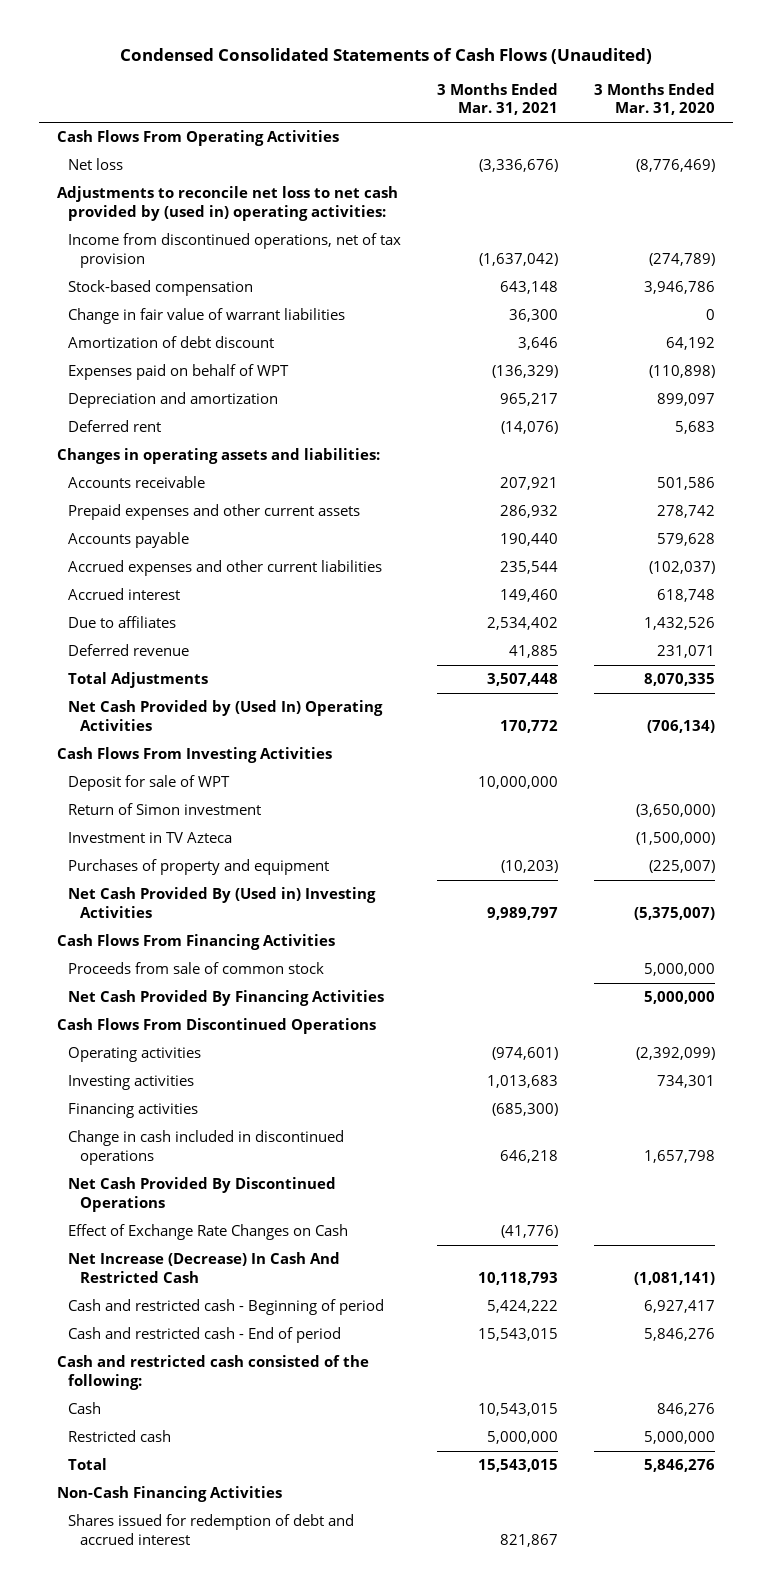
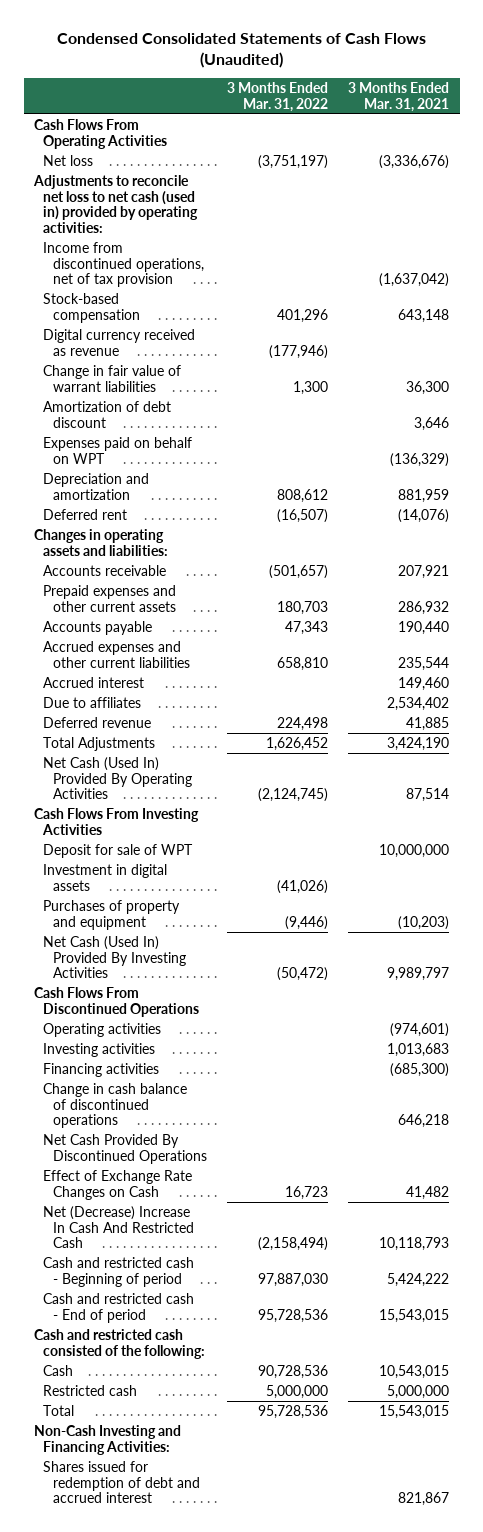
[593,82,715,116] 3 Months Ended Mar. 31, 2020 -> none
none -> [227,81,329,112] 3 Months Ended Mar. 31, 2022
[56,186,398,221] Adjustments to reconcile net loss to net cash provided by (used in) operating activities: -> [32,174,199,234] Adjustments to reconcile net loss to net cash (used in) provided by operating activities:
none -> [43,328,196,356] Digital currency received as revenue
[68,364,290,381] Expenses paid on behalf of WPT -> [43,436,193,464] Expenses paid on behalf on WPT
[500,393,559,407] 965,217 -> [398,488,450,503] 881,959
[487,673,559,687] 3,507,448 -> [387,736,450,751] 3,424,190
[68,700,384,731] Net Cash Provided by (Used In) Operating Activities -> [43,756,192,800] Net Cash (Used In) Provided By Operating Activities
[500,719,559,733] 170,772 -> [406,788,450,803] 87,514
[68,803,262,816] Return of Simon investment -> none
[68,832,233,844] Investment in TV Azteca -> [43,863,168,891] Investment in digital assets
[56,934,335,951] Cash Flows From Financing Activities -> none
[68,962,325,975] Proceeds from sale of common stock -> none
[68,990,385,1007] Net Cash Provided By Financing Activities -> none
[68,887,377,918] Net Cash Provided By (Used in) Investing Activities -> [43,935,186,979] Net Cash (Used In) Provided By Investing Activities
[68,1130,345,1165] Change in cash included in discontinued operations -> [43,1082,188,1129] Change in cash balance of discontinued operations
[501,1225,559,1239] (41,776) -> [406,1185,450,1200] 41,482
[68,1252,341,1283] Net Increase (Decrease) In Cash And Restricted Cash -> [43,1205,194,1249] Net (Decrease) Increase In Cash And Restricted Cash
[56,1486,282,1503] Non-Cash Financing Activities -> [33,1424,181,1455] Non-Cash Investing and Financing Activities:

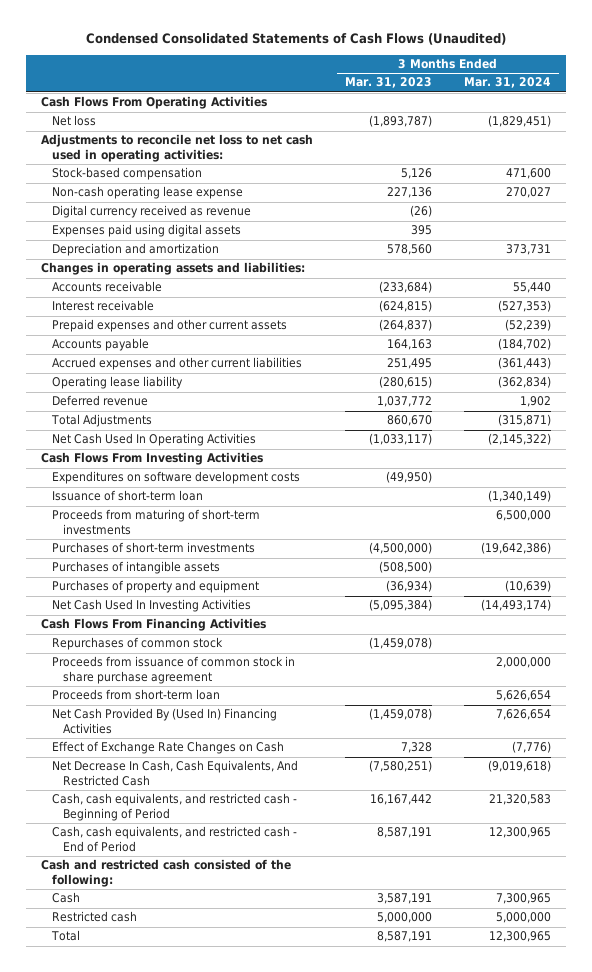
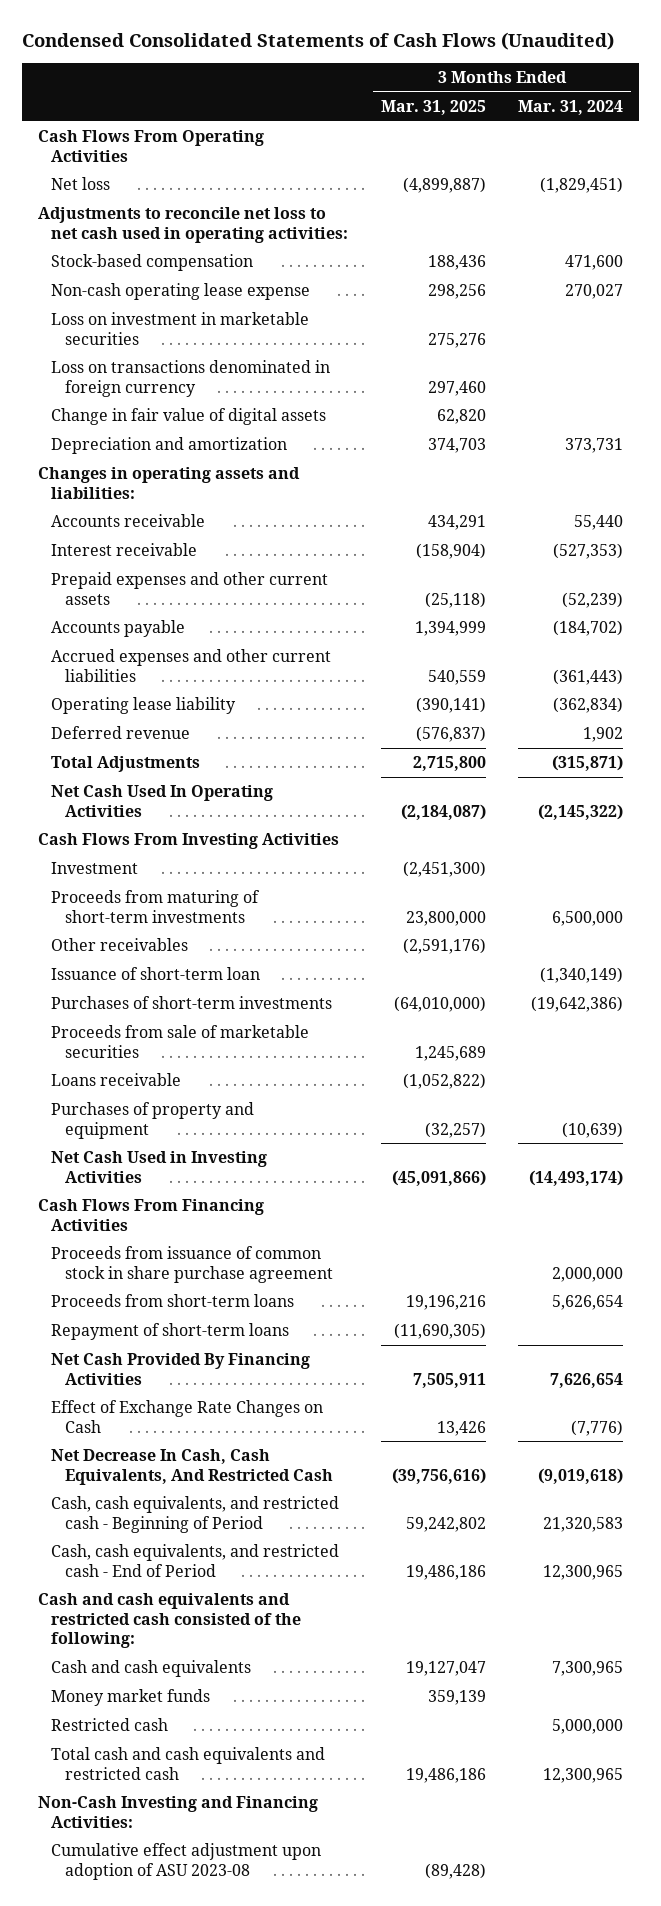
[344,77,432,89] Mar. 31, 2023 -> none
none -> [380,100,486,116] Mar. 31, 2025
[52,205,252,219] Digital currency received as revenue -> none
[52,224,242,238] Expenses paid using digital assets -> none
none -> [51,312,310,345] Loss on investment in marketable securities
none -> [51,360,331,397] Loss on transactions denominated in foreign currency
none -> [51,408,327,426] Change in fair value of digital assets
[52,471,301,485] Expenditures on software development costs -> none
none -> [51,862,139,875] Investment
none -> [51,938,189,952] Other receivables
[52,490,204,502] Issuance of short-term loan -> [51,967,261,981] Issuance of short-term loan
[52,561,221,575] Purchases of intangible assets -> none
none -> [51,1025,310,1058] Proceeds from sale of marketable securities
none -> [51,1073,182,1087] Loans receivable
[52,599,252,613] Net Cash Used In Investing Activities -> [51,1151,268,1183] Net Cash Used in Investing Activities
[52,637,224,651] Repurchases of common stock -> none
[52,689,221,701] Proceeds from short-term loan -> [51,1294,295,1308] Proceeds from short-term loans
none -> [51,1323,290,1341] Repayment of short-term loans
[52,708,278,734] Net Cash Provided By (Used In) Financing Activities -> [51,1353,311,1385] Net Cash Provided By Financing Activities
[41,859,292,887] Cash and restricted cash consisted of the following: -> [37,1593,302,1649] Cash and cash equivalents and restricted cash consisted of the following:
[52,892,81,904] Cash -> [51,1660,252,1678] Cash and cash equivalents
none -> [51,1689,211,1707] Money market funds
[51,930,81,942] Total -> [51,1747,326,1780] Total cash and cash equivalents and restricted cash
none -> [37,1796,318,1828] Non-Cash Investing and Financing Activities:
none -> [51,1843,322,1880] Cumulative effect adjustment upon adoption of ASU 2023-08

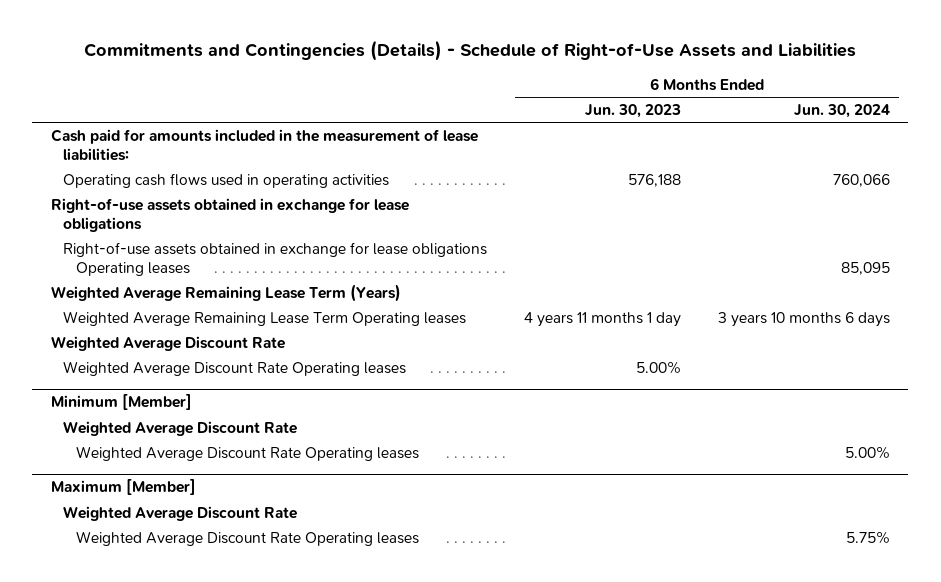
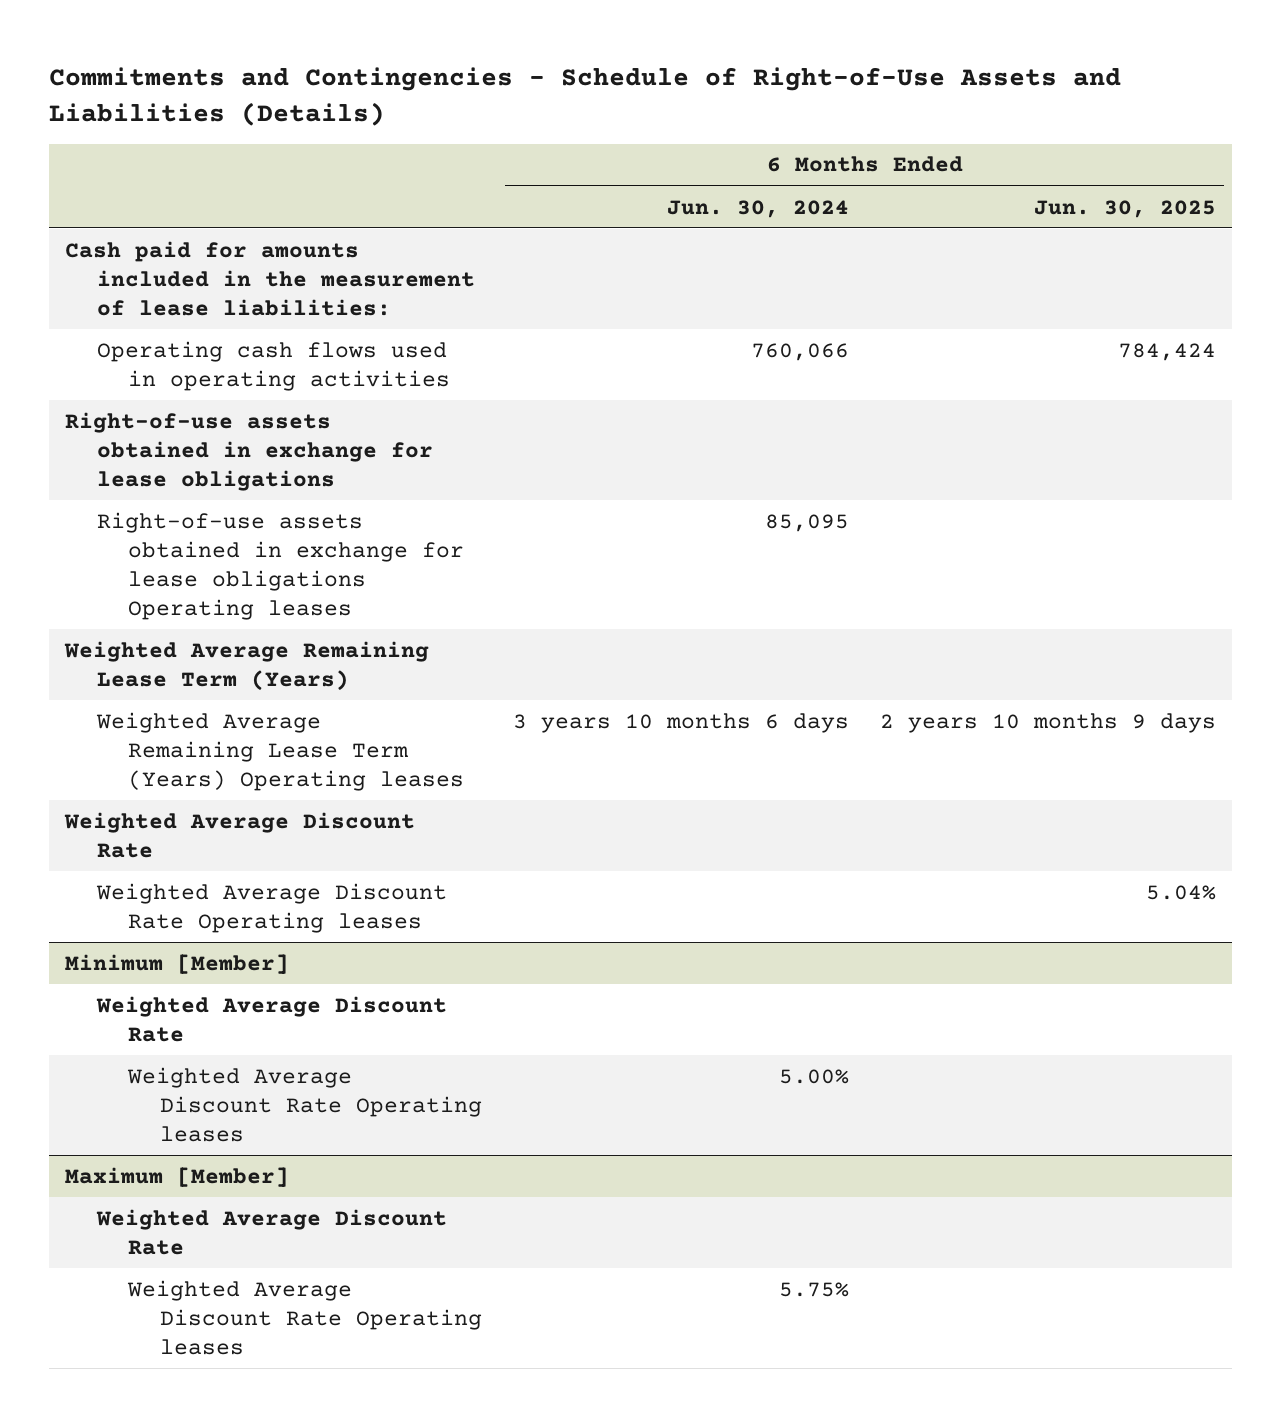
[84,40,857,62] Commitments and Contingencies (Details) - Schedule of Right-of-Use Assets and Liabilities -> [49,66,1122,126] Commitments and Contingencies - Schedule of Right-of-Use Assets and Liabilities (Details)
[585,103,682,118] Jun. 30, 2023 -> none
none -> [1034,199,1217,218] Jun. 30, 2025
[63,310,467,326] Weighted Average Remaining Lease Term Operating leases -> [95,711,465,791] Weighted Average Remaining Lease Term (Years) Operating leases

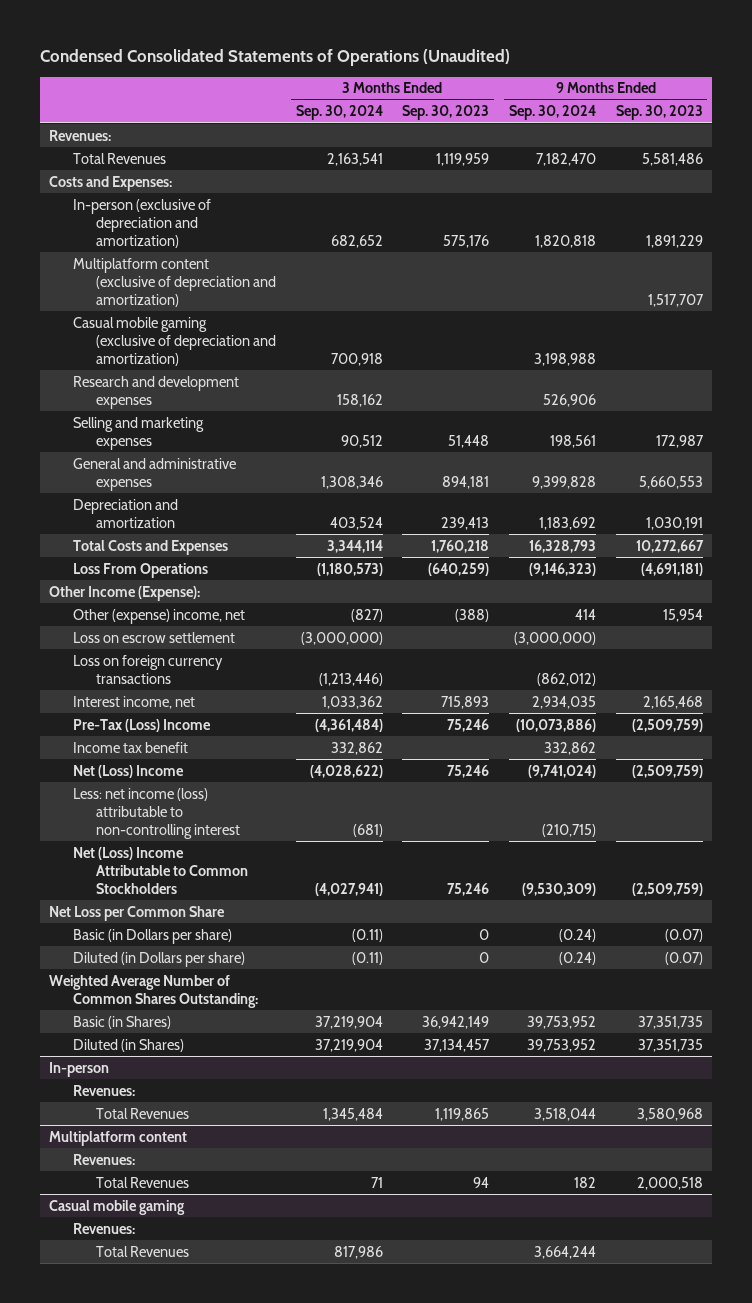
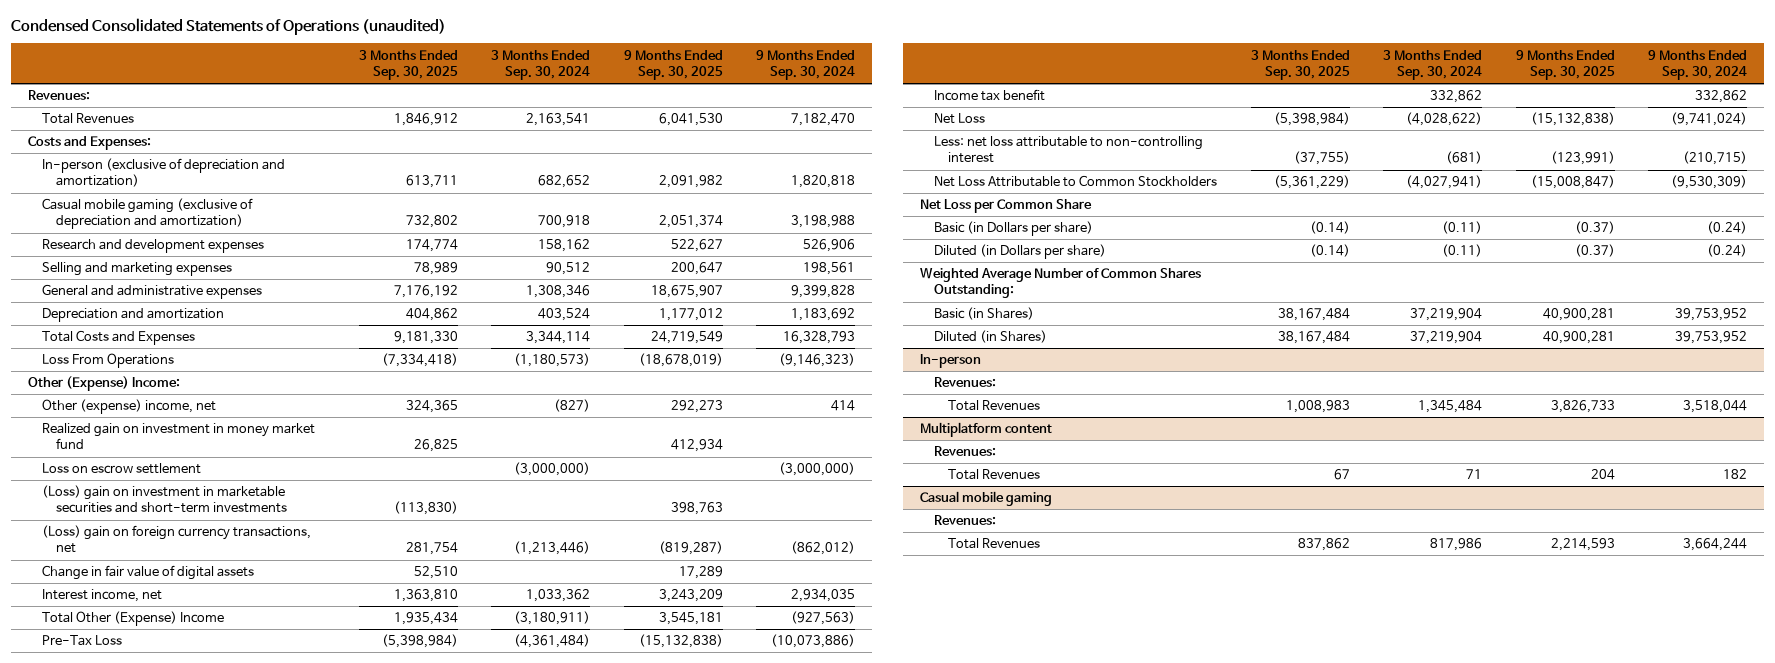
[39,49,510,67] Condensed Consolidated Statements of Operations (Unaudited) -> [11,17,447,35] Condensed Consolidated Statements of Operations (unaudited)
[402,105,490,121] Sep. 30, 2023 -> none
[615,105,703,121] Sep. 30, 2023 -> none
none -> [358,49,458,80] 3 Months Ended Sep. 30, 2025
none -> [623,49,723,80] 9 Months Ended Sep. 30, 2025
[72,257,277,307] Multiplatform content (exclusive of depreciation and amortization) -> none
[49,585,201,601] Other Income (Expense): -> [28,376,181,392] Other (Expense) Income:
none -> [42,423,316,450] Realized gain on investment in money market fund
none -> [42,485,288,514] (Loss) gain on investment in marketable securities and short-term investments
[72,654,223,684] Loss on foreign currency transactions -> [42,525,312,554] (Loss) gain on foreign currency transactions, net
none -> [42,565,255,581] Change in fair value of digital assets
none -> [42,611,225,627] Total Other (Expense) Income
[72,718,211,732] Pre-Tax (Loss) Income -> [42,635,123,647] Pre-Tax Loss
[72,764,184,778] Net (Loss) Income -> [934,113,986,125] Net Loss
[72,787,241,839] Less: net income (loss) attributable to non-controlling interest -> [934,136,1204,164] Less: net loss attributable to non-controlling interest
[72,846,249,894] Net (Loss) Income Attributable to Common Stockholders -> [934,175,1218,188] Net Loss Attributable to Common Stockholders

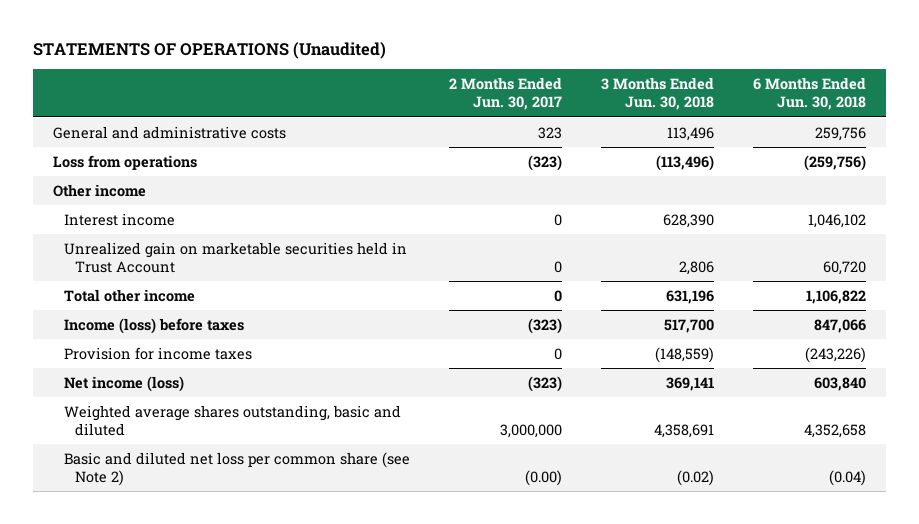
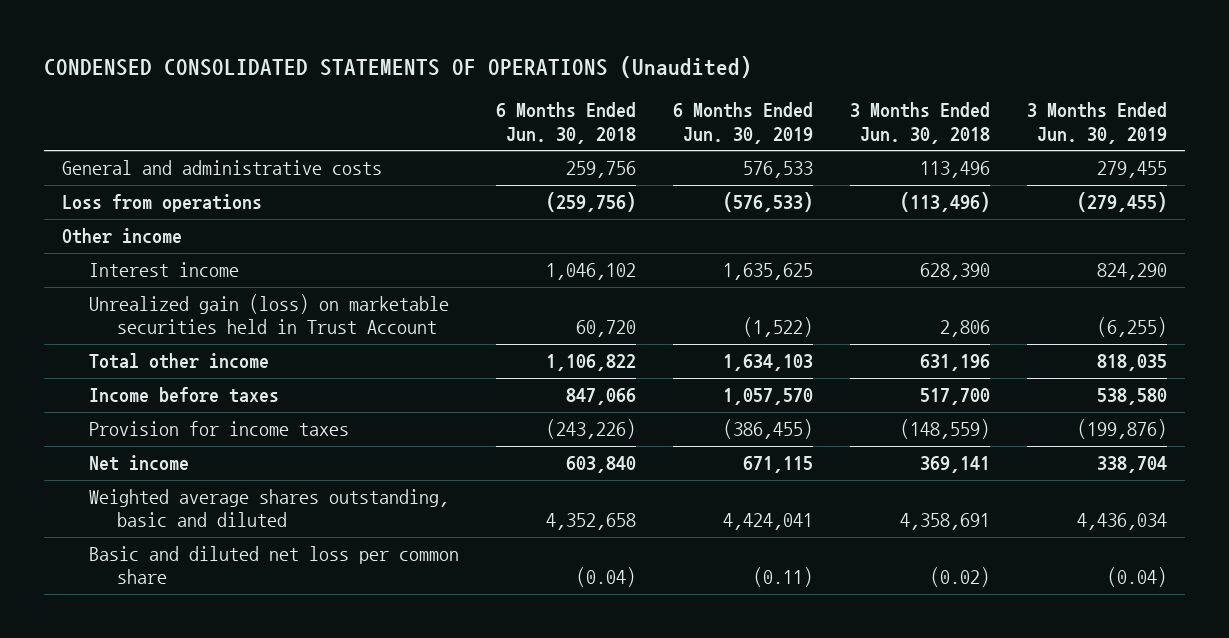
[32,42,386,60] STATEMENTS OF OPERATIONS (Unaudited) -> [43,55,752,78] CONDENSED CONSOLIDATED STATEMENTS OF OPERATIONS (Unaudited)
[448,77,562,111] 2 Months Ended Jun. 30, 2017 -> none
none -> [673,102,814,144] 6 Months Ended Jun. 30, 2019
none -> [1026,102,1167,144] 3 Months Ended Jun. 30, 2019
[63,241,407,273] Unrealized gain on marketable securities held in Trust Account -> [89,293,450,335] Unrealized gain (loss) on marketable securities held in Trust Account
[63,317,244,334] Income (loss) before taxes -> [89,386,280,403] Income before taxes
[63,375,184,392] Net income (loss) -> [89,454,190,471] Net income
[63,451,410,486] Basic and diluted net loss per common share (see Note 2) -> [89,545,460,585] Basic and diluted net loss per common share

